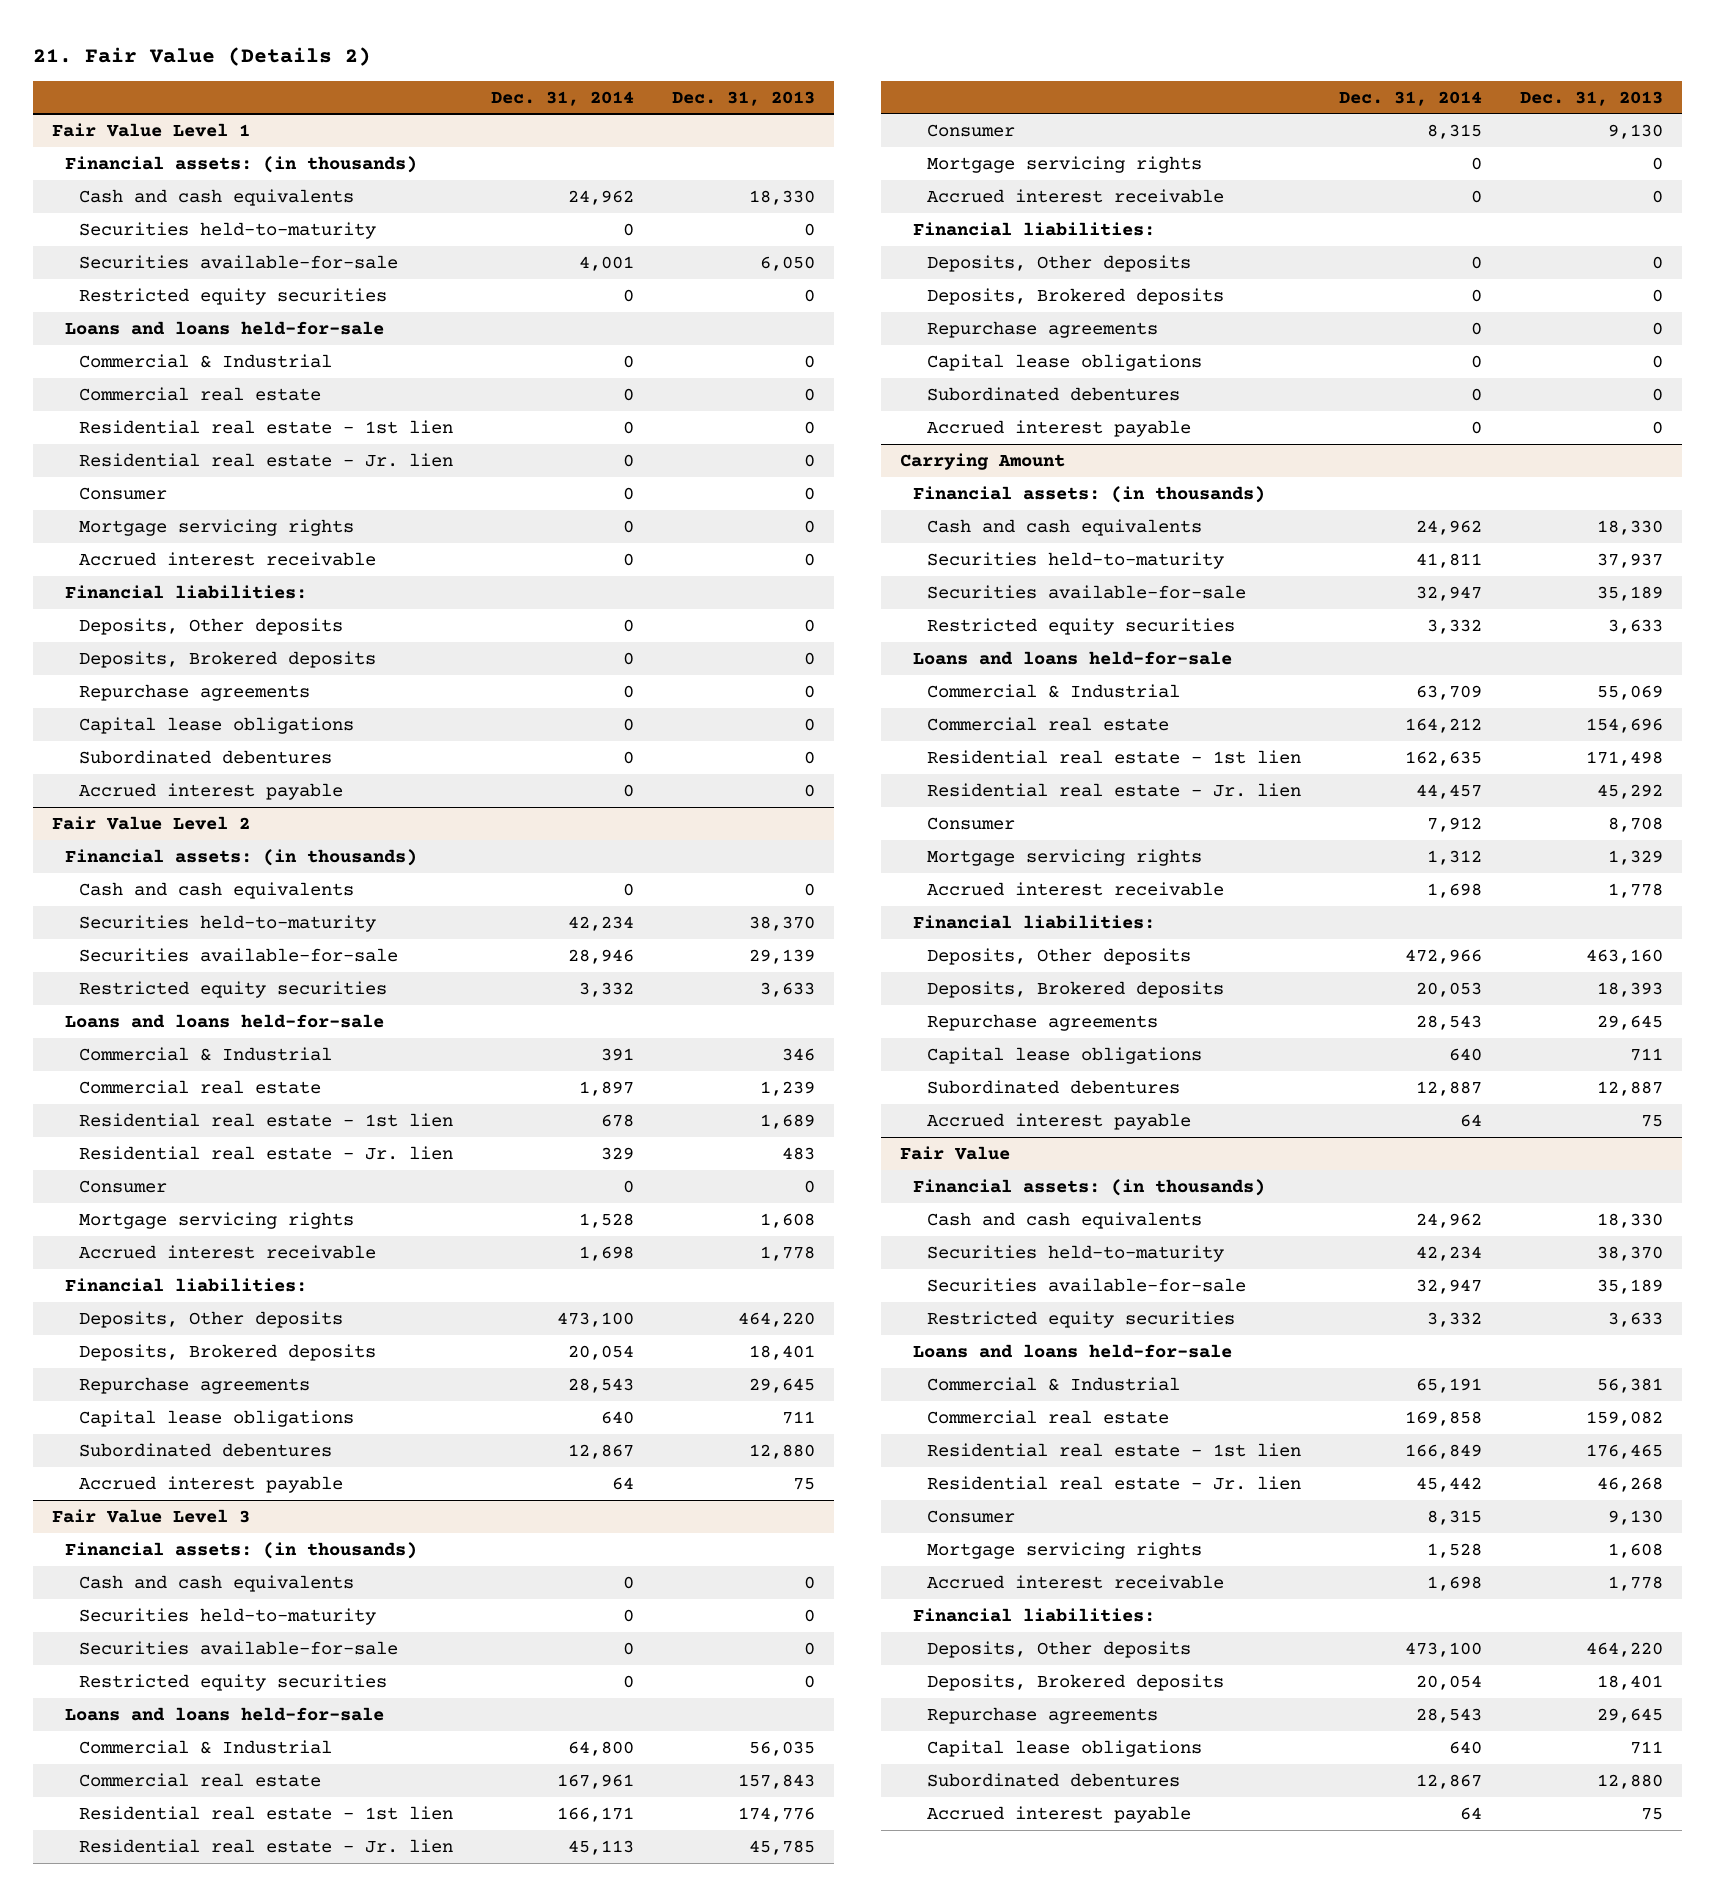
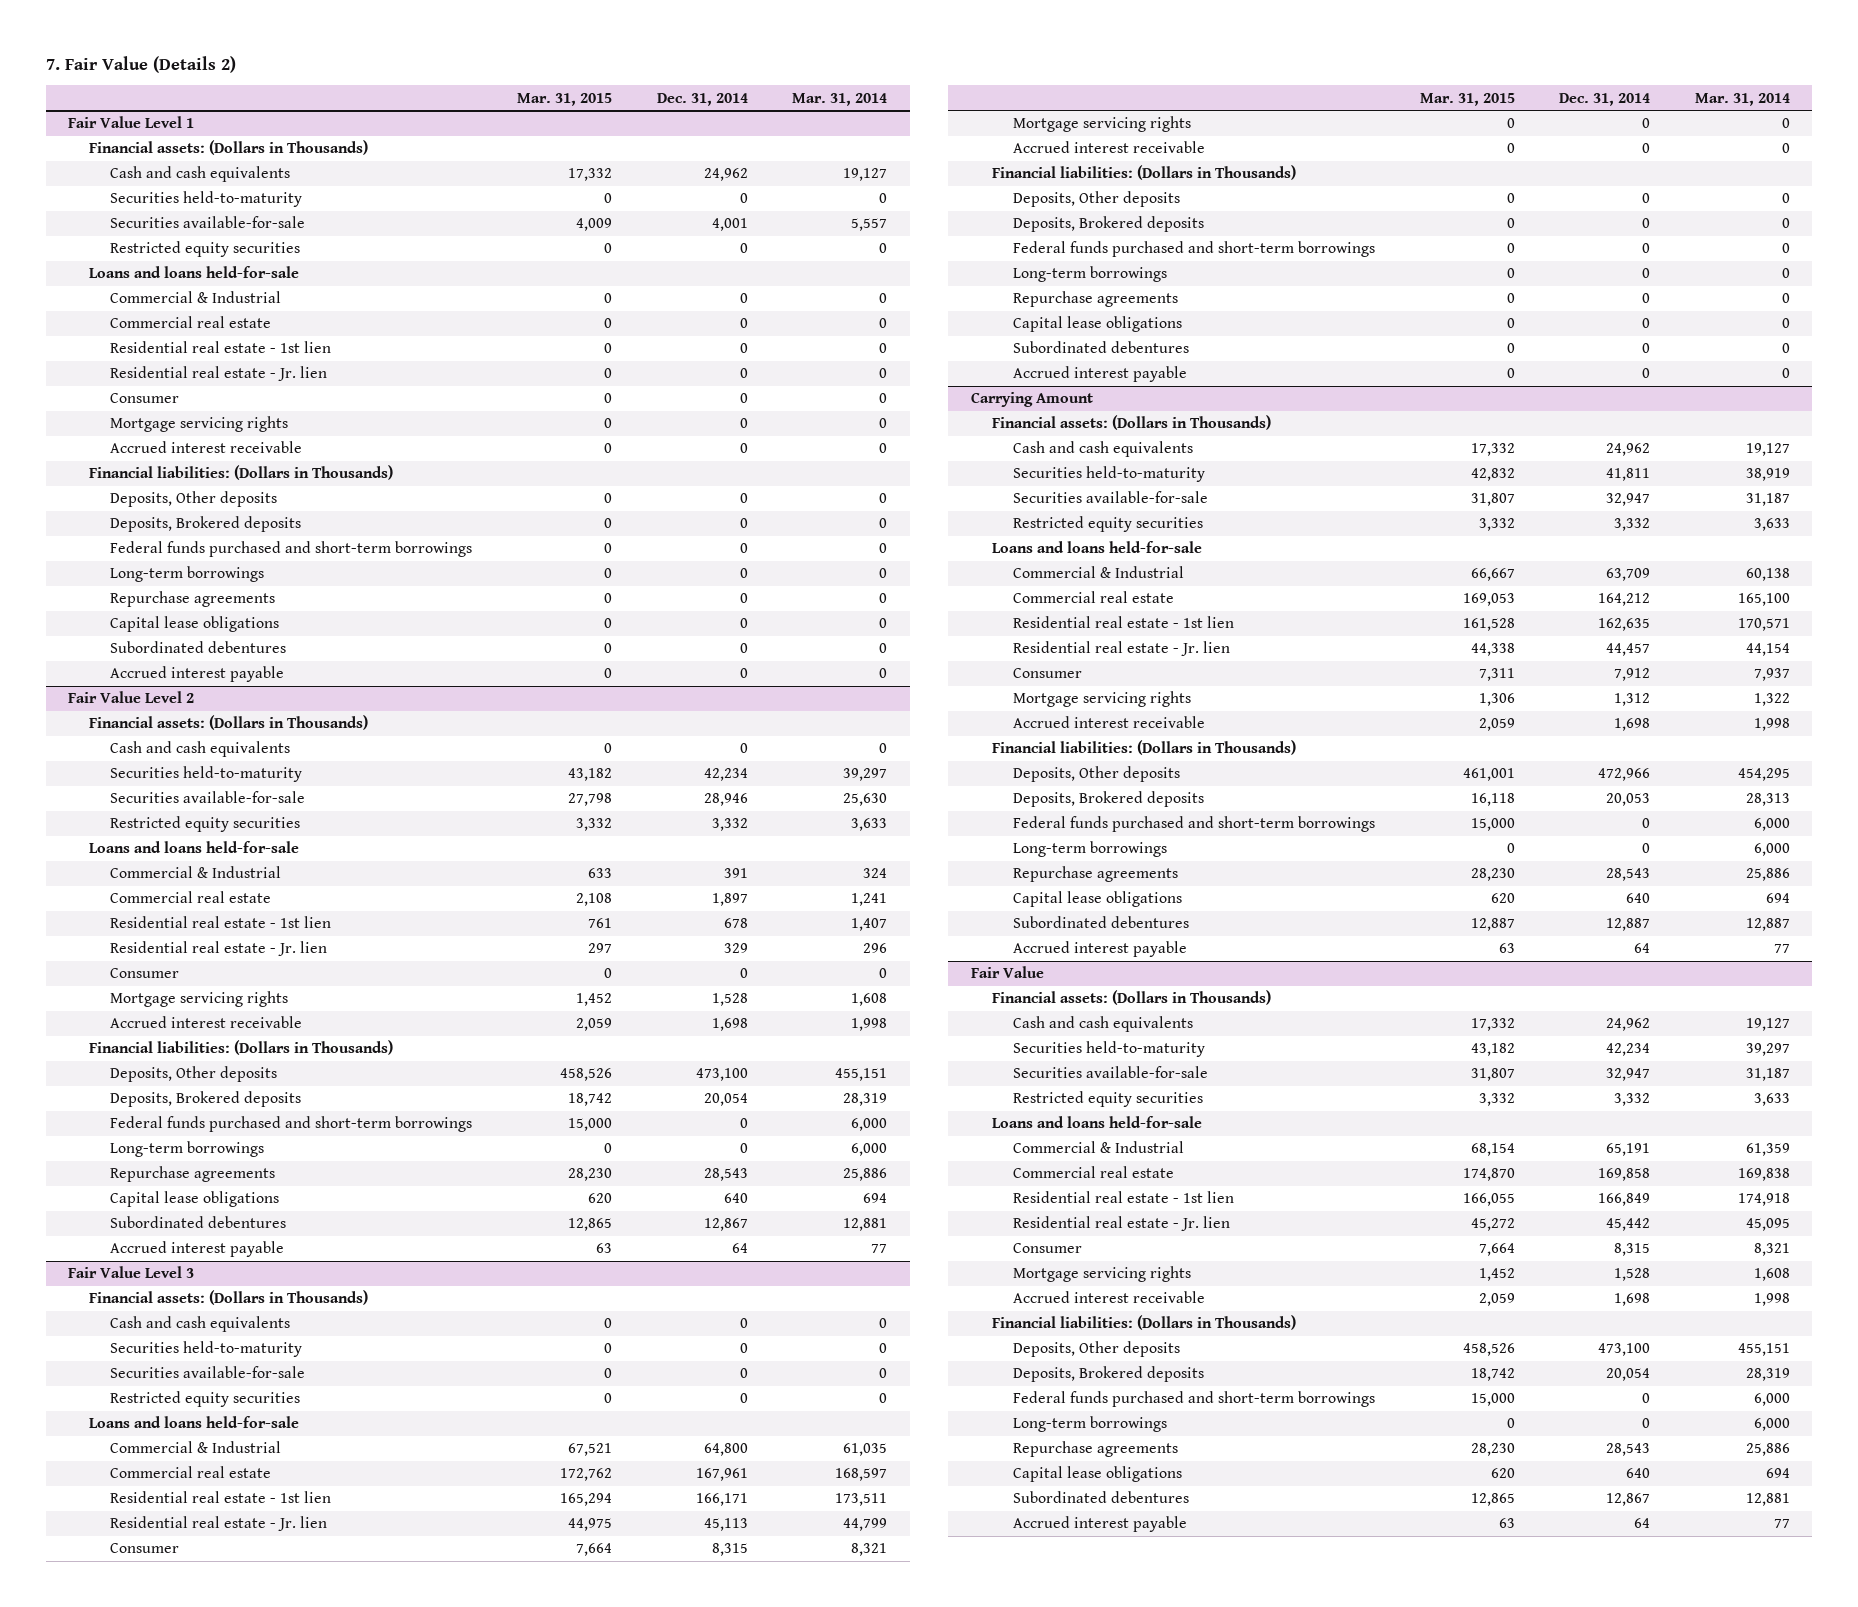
[32,46,371,66] 21. Fair Value (Details 2) -> [45,55,236,73] 7. Fair Value (Details 2)
[671,90,815,106] Dec. 31, 2013 -> none
none -> [516,92,612,106] Mar. 31, 2015
none -> [792,92,888,106] Mar. 31, 2014
[65,155,418,173] Financial assets: (in thousands) -> [89,140,369,156] Financial assets: (Dollars in Thousands)
[65,584,308,599] Financial liabilities: -> [89,465,394,481] Financial liabilities: (Dollars in Thousands)
none -> [110,541,473,558] Federal funds purchased and short-term borrowings
none -> [110,566,265,583] Long-term borrowings
[65,848,418,866] Financial assets: (in thousands) -> [89,715,369,731] Financial assets: (Dollars in Thousands)
[65,1277,308,1292] Financial liabilities: -> [89,1040,394,1056] Financial liabilities: (Dollars in Thousands)
none -> [110,1116,473,1133] Federal funds purchased and short-term borrowings
none -> [110,1141,265,1158] Long-term borrowings
[65,1541,418,1559] Financial assets: (in thousands) -> [89,1290,369,1306] Financial assets: (Dollars in Thousands)
[913,221,1156,236] Financial liabilities: -> [991,165,1296,181] Financial liabilities: (Dollars in Thousands)
none -> [1012,241,1375,258] Federal funds purchased and short-term borrowings
none -> [1012,266,1167,283] Long-term borrowings
[913,485,1266,503] Financial assets: (in thousands) -> [991,415,1271,431] Financial assets: (Dollars in Thousands)
[913,914,1156,929] Financial liabilities: -> [991,740,1296,756] Financial liabilities: (Dollars in Thousands)
none -> [1012,816,1375,833] Federal funds purchased and short-term borrowings
none -> [1012,841,1167,858] Long-term borrowings
[913,1178,1266,1196] Financial assets: (in thousands) -> [991,990,1271,1006] Financial assets: (Dollars in Thousands)
[913,1607,1156,1622] Financial liabilities: -> [991,1315,1296,1331] Financial liabilities: (Dollars in Thousands)
none -> [1012,1391,1375,1408] Federal funds purchased and short-term borrowings
none -> [1012,1416,1167,1433] Long-term borrowings

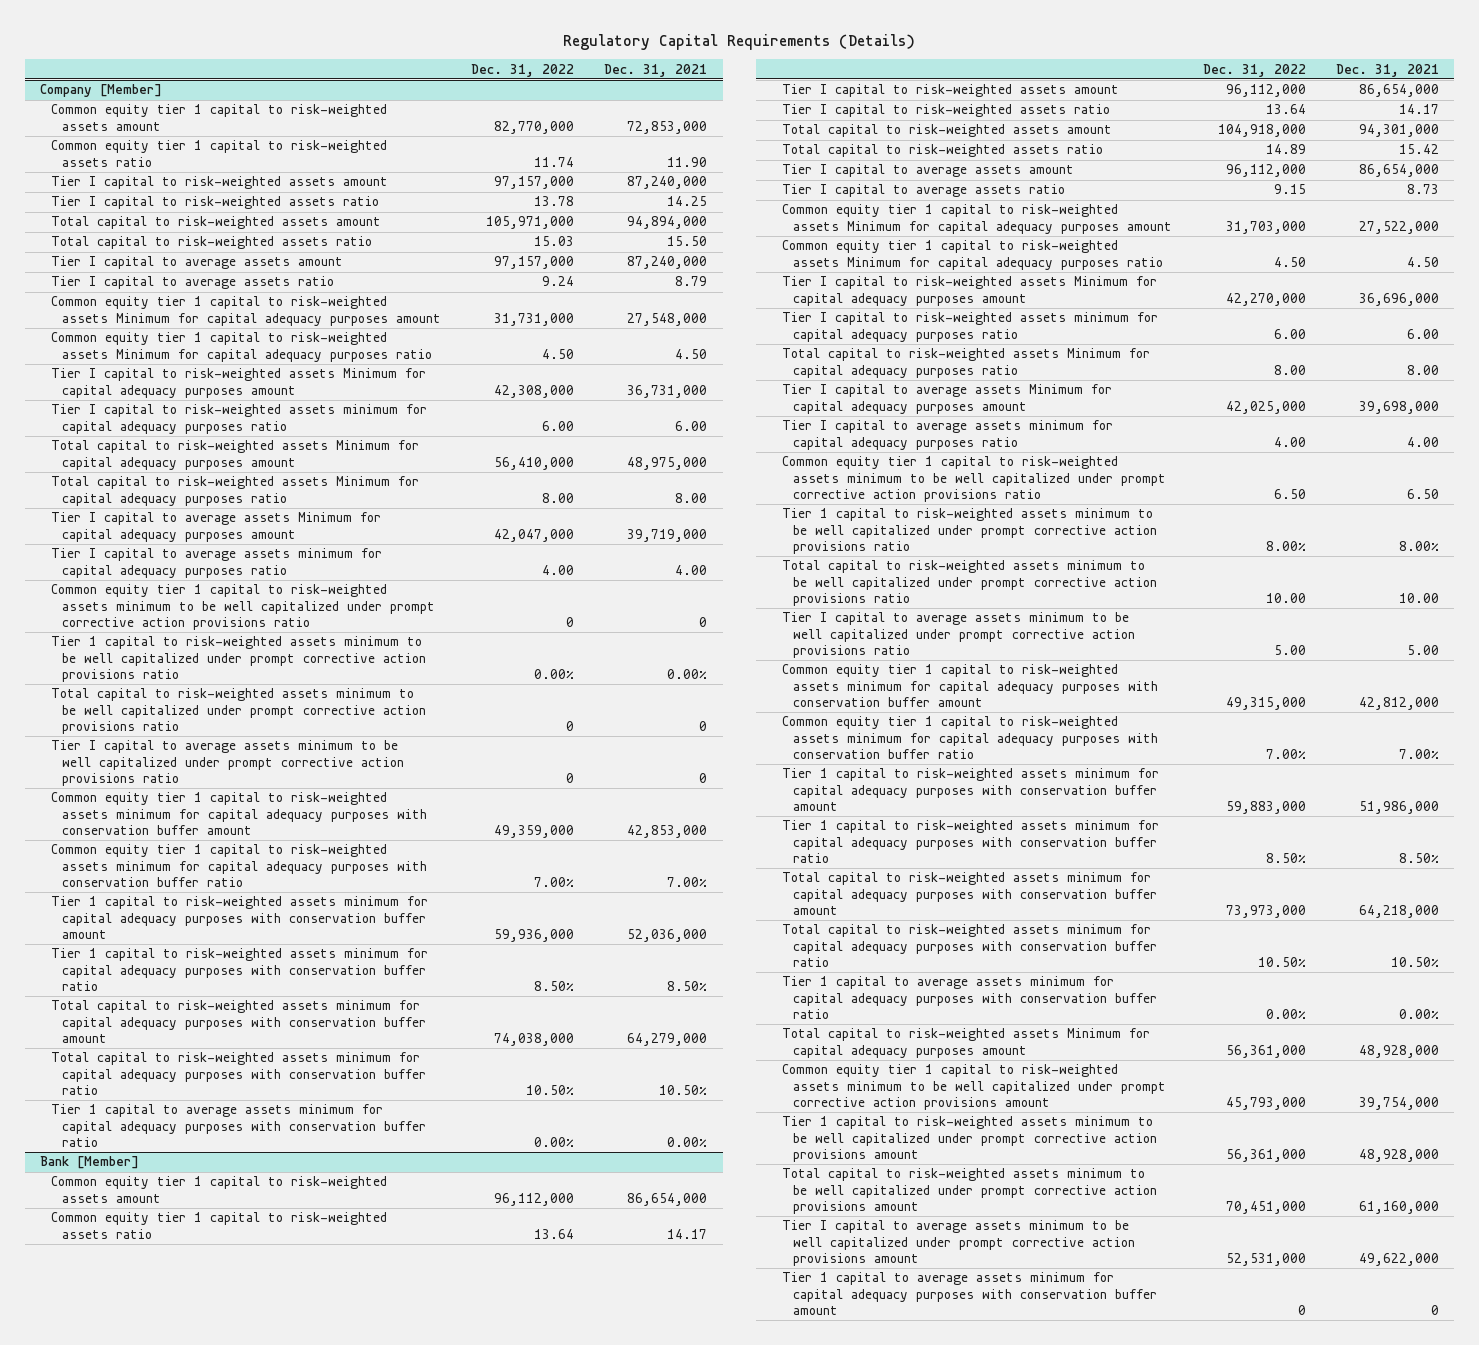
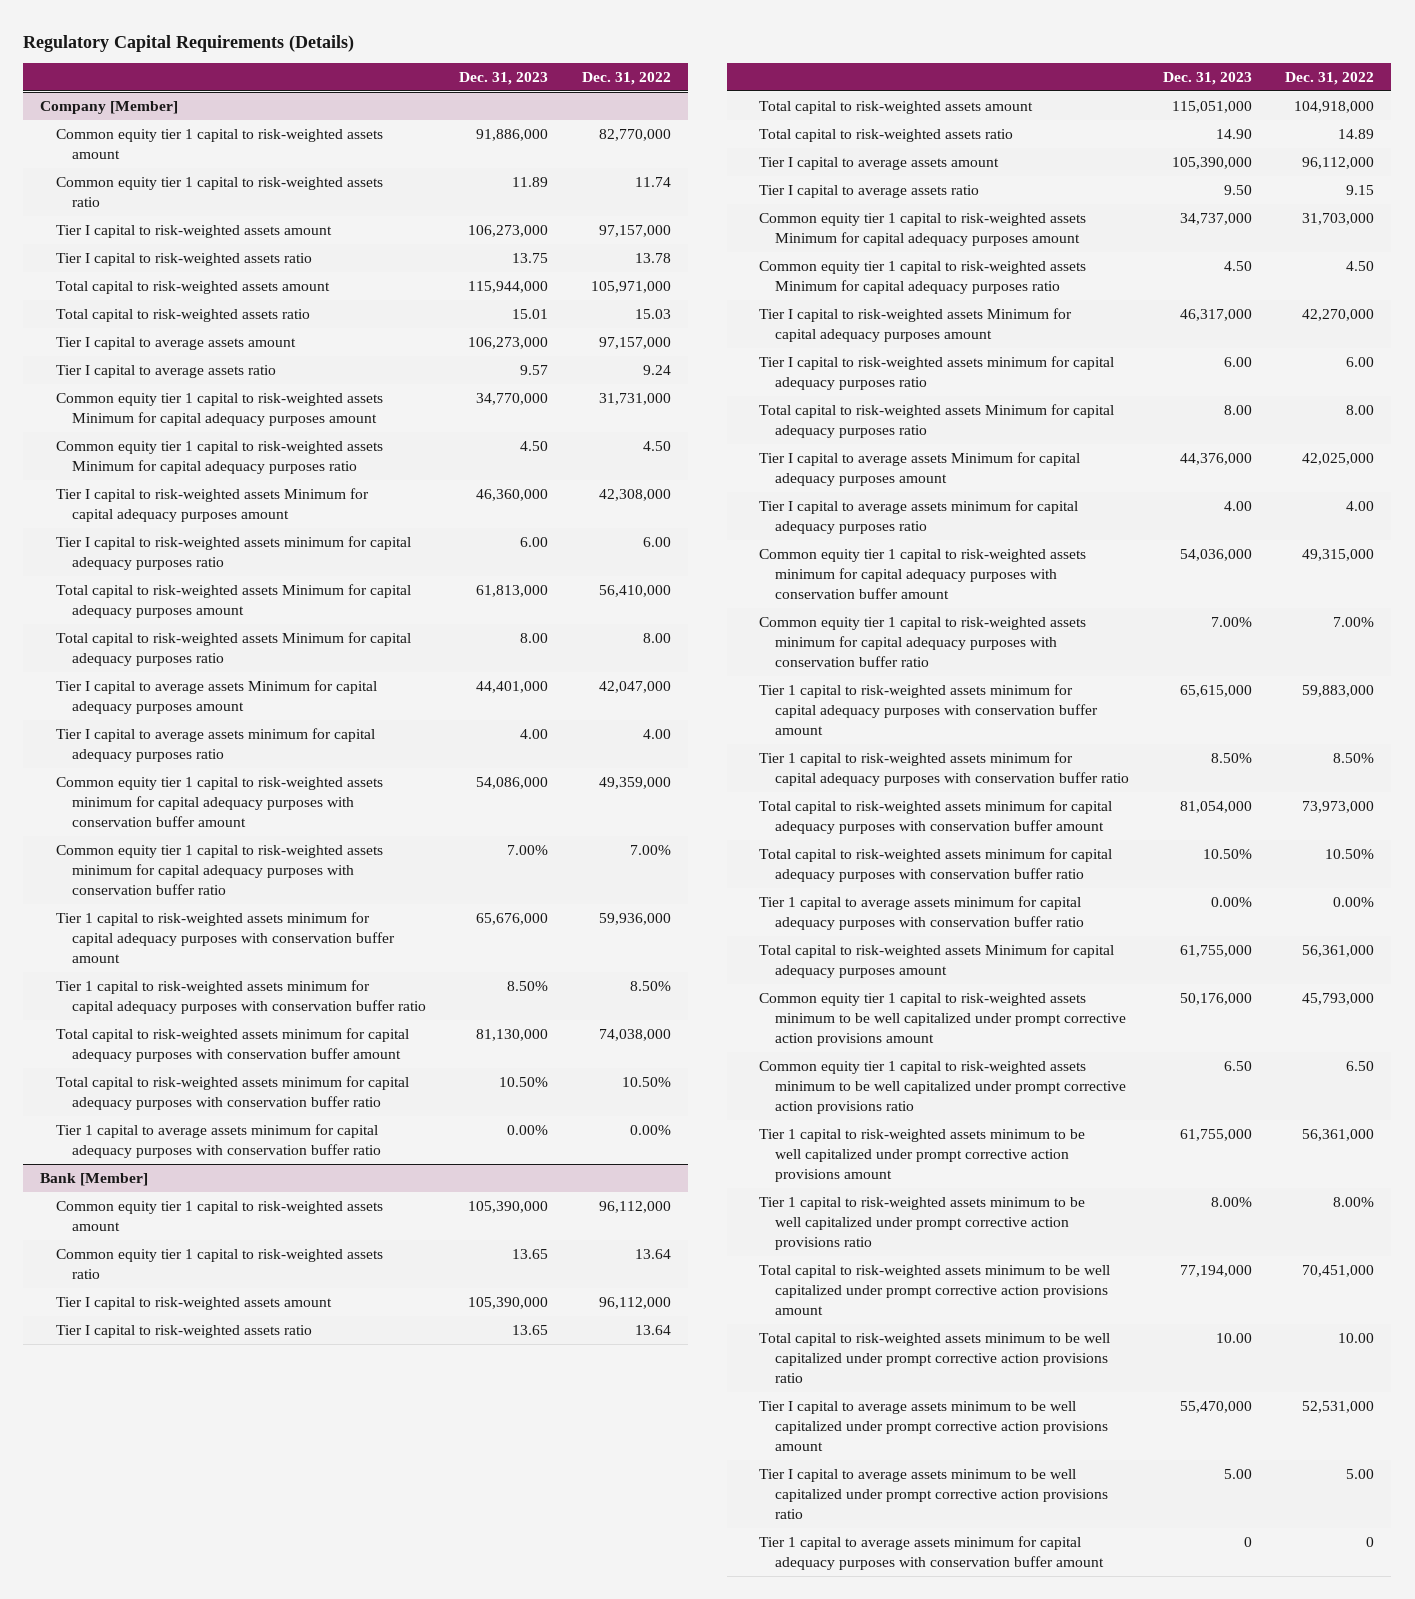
[604,63,708,77] Dec. 31, 2021 -> none
none -> [459,72,549,86] Dec. 31, 2023
[50,584,435,630] Common equity tier 1 capital to risk-weighted assets minimum to be well capitalized under prompt corrective action provisions ratio -> none
[50,636,426,682] Tier 1 capital to risk-weighted assets minimum to be well capitalized under prompt corrective action provisions ratio -> none
[50,688,426,734] Total capital to risk-weighted assets minimum to be well capitalized under prompt corrective action provisions ratio -> none
[50,740,404,786] Tier I capital to average assets minimum to be well capitalized under prompt corrective action provisions ratio -> none
[782,456,1167,502] Common equity tier 1 capital to risk-weighted assets minimum to be well capitalized under prompt corrective action provisions ratio -> [759,1060,1127,1114] Common equity tier 1 capital to risk-weighted assets minimum to be well capitalized under prompt corrective action provisions ratio
[782,508,1158,554] Tier 1 capital to risk-weighted assets minimum to be well capitalized under prompt corrective action provisions ratio -> [759,1196,1086,1250] Tier 1 capital to risk-weighted assets minimum to be well capitalized under prompt corrective action provisions ratio
[782,560,1158,606] Total capital to risk-weighted assets minimum to be well capitalized under prompt corrective action provisions ratio -> [759,1332,1111,1383] Total capital to risk-weighted assets minimum to be well capitalized under prompt corrective action provisions ratio
[782,612,1136,658] Tier I capital to average assets minimum to be well capitalized under prompt corrective action provisions ratio -> [759,1468,1109,1519] Tier I capital to average assets minimum to be well capitalized under prompt corrective action provisions ratio

